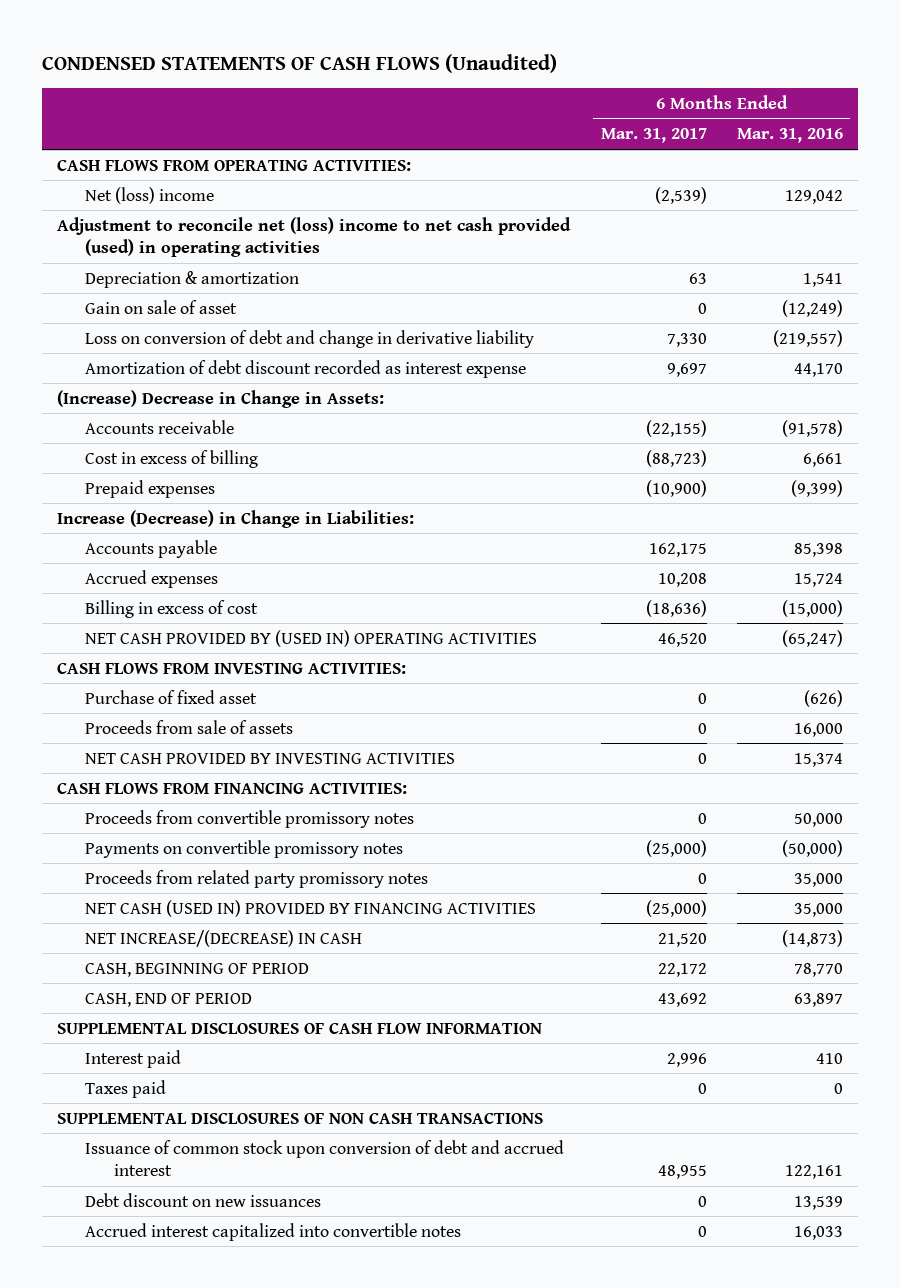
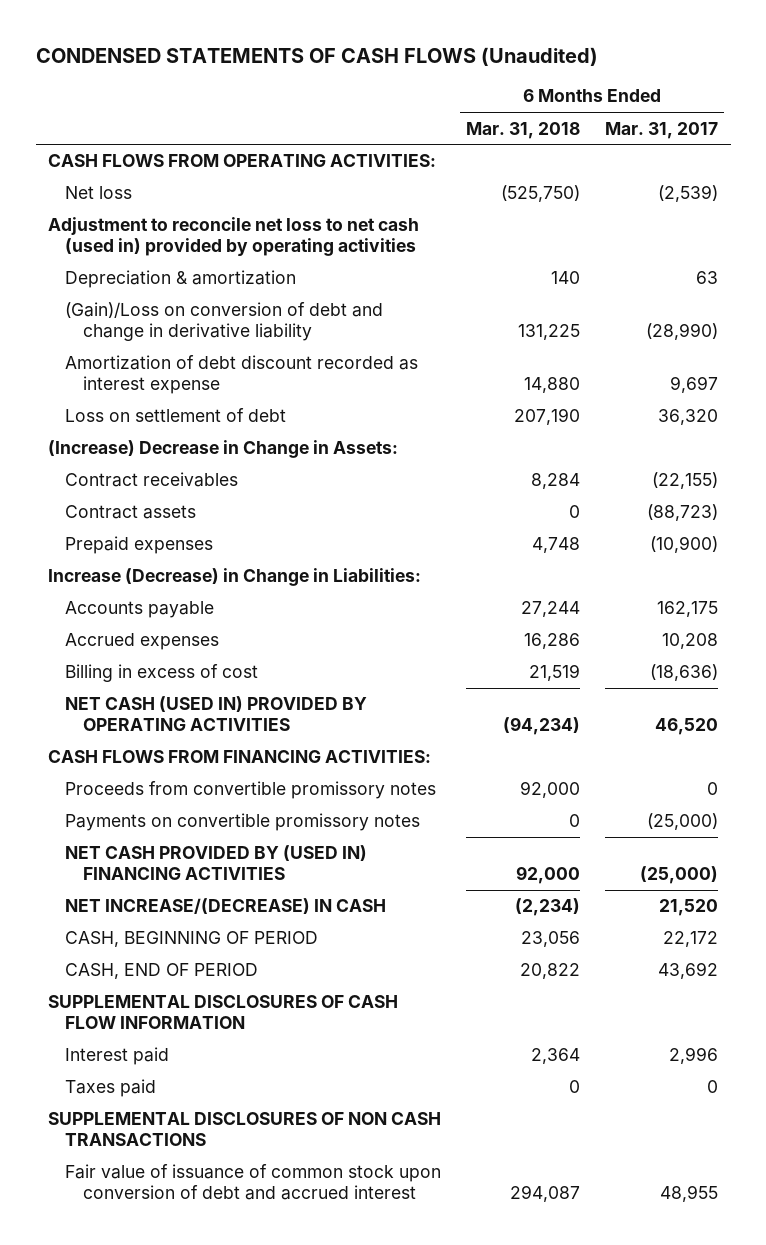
[736,128,843,144] Mar. 31, 2016 -> none
none -> [466,121,581,139] Mar. 31, 2018
[85,186,215,204] Net (loss) income -> [65,186,133,200] Net loss
[57,216,572,257] Adjustment to reconcile net (loss) income to net cash provided (used) in operating activities -> [48,217,420,256] Adjustment to reconcile net loss to net cash (used in) provided by operating activities
[85,299,238,314] Gain on sale of asset -> none
[85,329,535,348] Loss on conversion of debt and change in derivative liability -> [65,302,384,341] (Gain)/Loss on conversion of debt and change in derivative liability
[666,332,707,347] 7,330 -> [646,322,719,340] (28,990)
none -> [65,408,287,423] Loss on settlement of debt
[85,419,235,434] Accounts receivable -> [65,472,239,488] Contract receivables
[85,449,259,468] Cost in excess of billing -> [65,505,197,520] Contract assets
[57,662,407,674] CASH FLOWS FROM INVESTING ACTIVITIES: -> none
[85,689,258,704] Purchase of fixed asset -> none
[85,719,294,734] Proceeds from sale of assets -> none
[85,752,456,764] NET CASH PROVIDED BY INVESTING ACTIVITIES -> none
[85,629,538,647] NET CASH PROVIDED BY (USED IN) OPERATING ACTIVITIES -> [65,696,368,731] NET CASH (USED IN) PROVIDED BY OPERATING ACTIVITIES
[85,869,429,888] Proceeds from related party promissory notes -> none
[85,899,537,917] NET CASH (USED IN) PROVIDED BY FINANCING ACTIVITIES -> [65,845,368,880] NET CASH PROVIDED BY (USED IN) FINANCING ACTIVITIES
[85,1192,322,1207] Debt discount on new issuances -> none
[85,1222,462,1241] Accrued interest capitalized into convertible notes -> none
[85,1139,565,1176] Issuance of common stock upon conversion of debt and accrued interest -> [65,1164,442,1200] Fair value of issuance of common stock upon conversion of debt and accrued interest

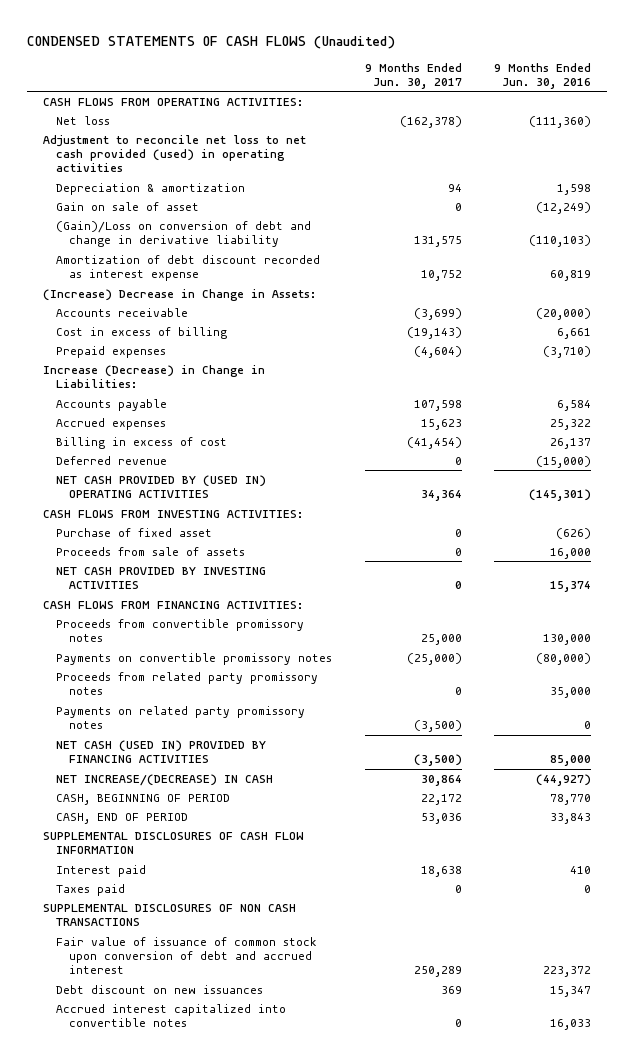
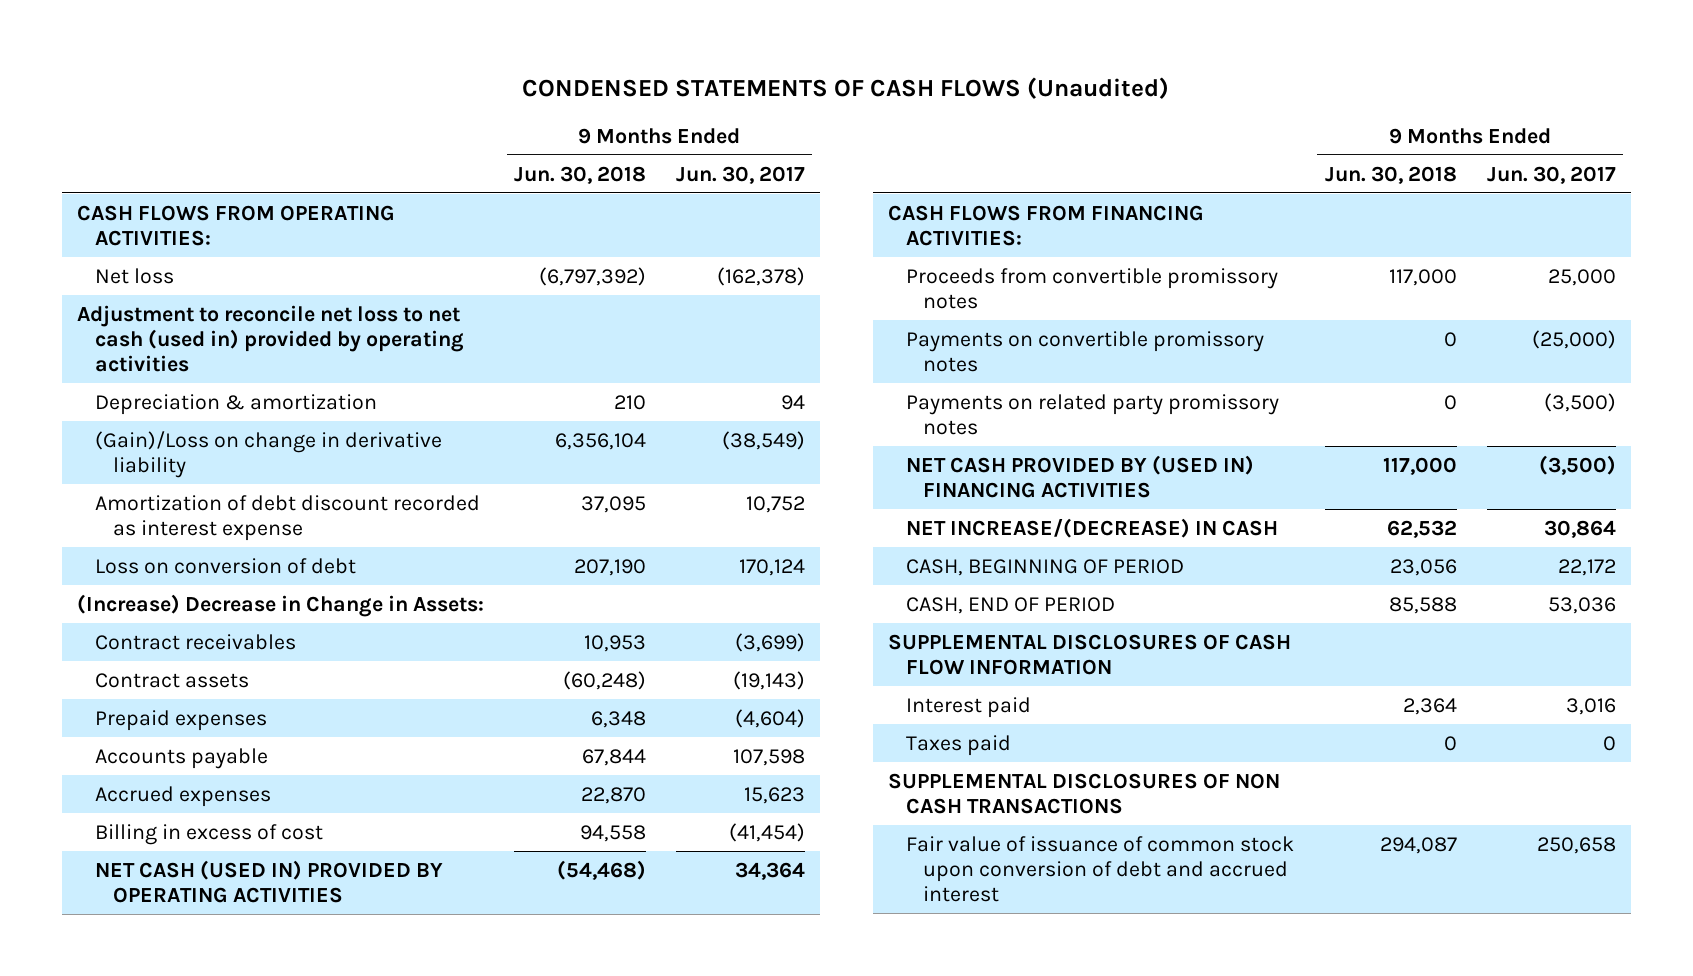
[493,62,591,89] 9 Months Ended Jun. 30, 2016 -> none
none -> [514,165,647,184] Jun. 30, 2018
[43,134,307,173] Adjustment to reconcile net loss to net cash provided (used) in operating activities -> [77,304,465,373] Adjustment to reconcile net loss to net cash (used in) provided by operating activities
[56,201,200,211] Gain on sale of asset -> none
[56,220,312,247] (Gain)/Loss on conversion of debt and change in derivative liability -> [95,430,443,478] (Gain)/Loss on change in derivative liability
[413,235,462,247] 131,575 -> [721,430,805,450] (38,549)
none -> [95,557,357,574] Loss on conversion of debt
[56,307,189,317] Accounts receivable -> [95,633,297,650] Contract receivables
[56,326,228,339] Cost in excess of billing -> [95,672,250,688] Contract assets
[43,364,266,388] Increase (Decrease) in Change in Liabilities: -> none
[56,455,168,465] Deferred revenue -> none
[43,509,304,518] CASH FLOWS FROM INVESTING ACTIVITIES: -> none
[56,527,213,537] Purchase of fixed asset -> none
[56,546,246,556] Proceeds from sale of assets -> none
[56,566,267,589] NET CASH PROVIDED BY INVESTING ACTIVITIES -> none
[56,474,267,498] NET CASH PROVIDED BY (USED IN) OPERATING ACTIVITIES -> [95,859,444,903] NET CASH (USED IN) PROVIDED BY OPERATING ACTIVITIES
[56,671,319,695] Proceeds from related party promissory notes -> none
[56,739,267,763] NET CASH (USED IN) PROVIDED BY FINANCING ACTIVITIES -> [905,454,1254,498] NET CASH PROVIDED BY (USED IN) FINANCING ACTIVITIES
[420,865,462,877] 18,638 -> [1565,697,1616,715] 3,016
[56,984,264,994] Debt discount on new issuances -> none
[56,1003,287,1027] Accrued interest capitalized into convertible notes -> none
[413,966,462,978] 250,289 -> [1536,836,1616,854] 250,658

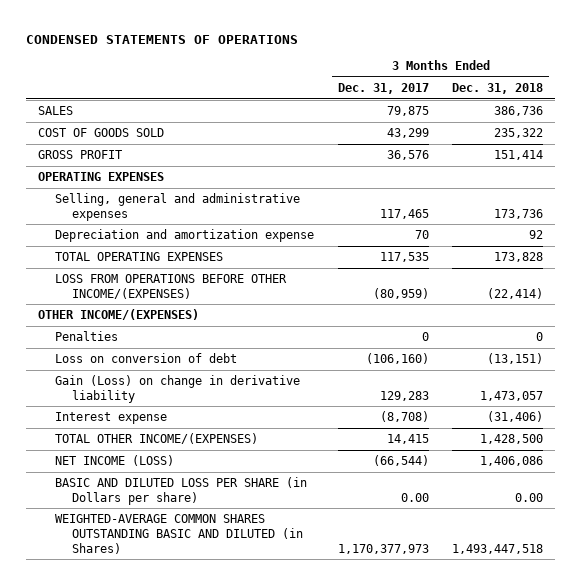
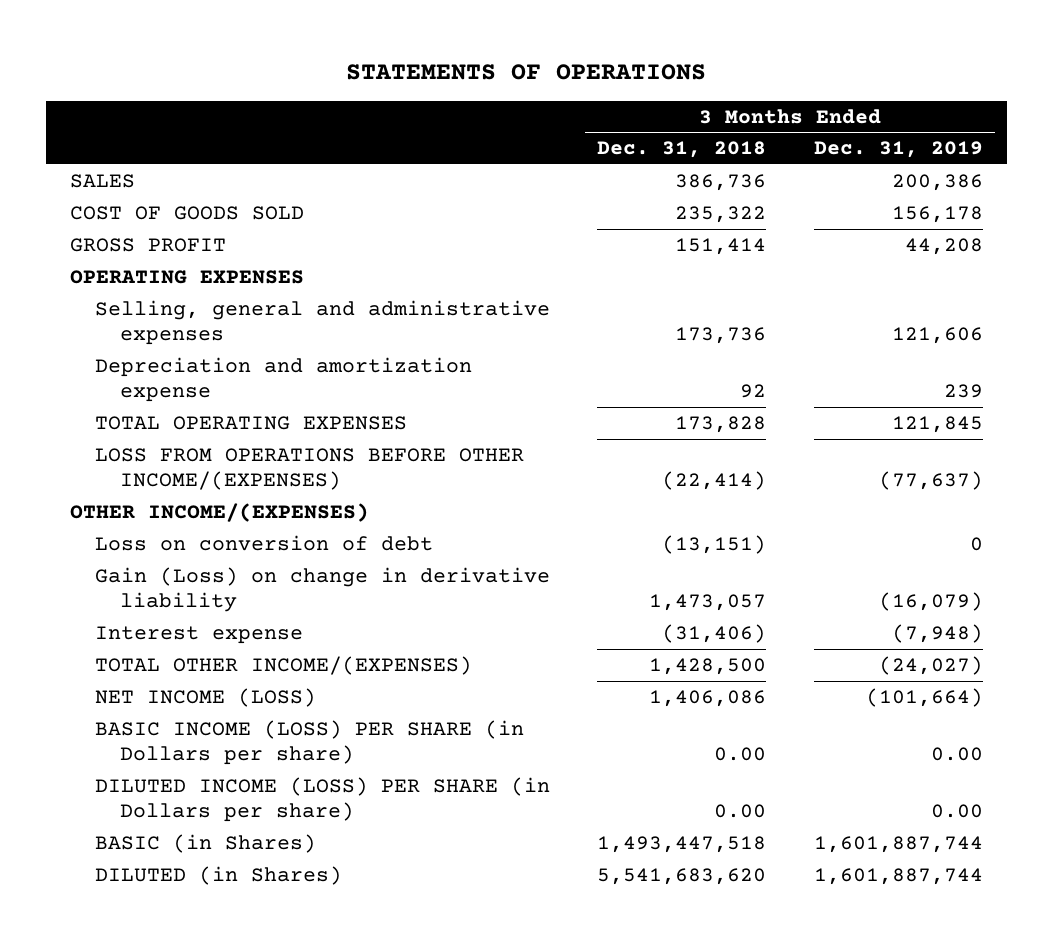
[26,34,299,44] CONDENSED STATEMENTS OF OPERATIONS -> [346,64,707,81] STATEMENTS OF OPERATIONS
[337,82,429,94] Dec. 31, 2017 -> none
none -> [814,141,984,159] Dec. 31, 2019
[54,330,118,341] Penalties -> none
none -> [94,720,524,766] BASIC INCOME (LOSS) PER SHARE (in Dollars per share)
[54,476,307,505] BASIC AND DILUTED LOSS PER SHARE (in Dollars per share) -> [94,777,550,823] DILUTED INCOME (LOSS) PER SHARE (in Dollars per share)
[54,513,303,554] WEIGHTED-AVERAGE COMMON SHARES OUTSTANDING BASIC AND DILUTED (in Shares) -> [94,834,316,854] BASIC (in Shares)
none -> [94,866,342,886] DILUTED (in Shares)

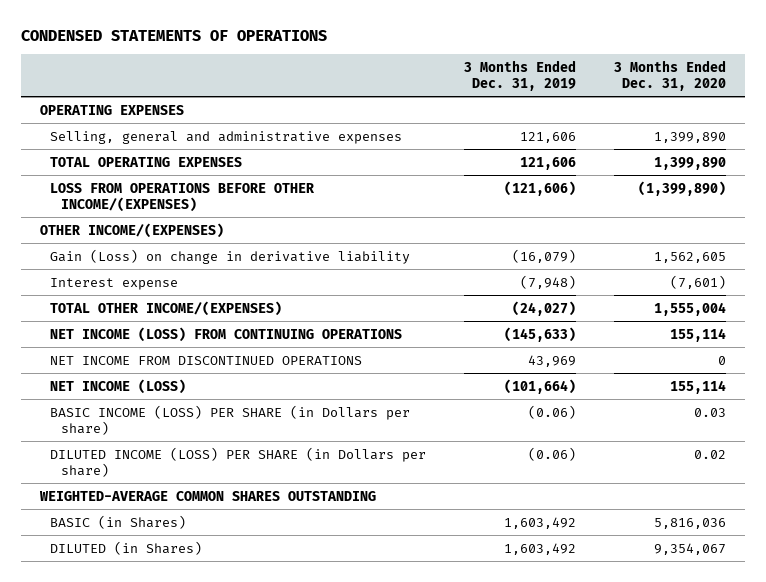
[346,64,707,81] STATEMENTS OF OPERATIONS -> [21,30,328,42] CONDENSED STATEMENTS OF OPERATIONS
[597,141,767,159] Dec. 31, 2018 -> none
none -> [613,59,726,91] 3 Months Ended Dec. 31, 2020
[69,174,135,189] SALES -> none
[69,206,304,221] COST OF GOODS SOLD -> none
[69,238,226,253] GROSS PROFIT -> none
[94,357,472,403] Depreciation and amortization expense -> none
[892,416,984,434] 121,845 -> [520,156,577,170] 121,606
[879,471,984,491] (77,637) -> [504,180,577,196] (121,606)
[94,535,433,552] Loss on conversion of debt -> none
none -> [50,326,403,342] NET INCOME (LOSS) FROM CONTINUING OPERATIONS
none -> [50,355,363,365] NET INCOME FROM DISCONTINUED OPERATIONS
[931,747,984,762] 0.00 -> [528,404,577,419] (0.06)
[931,804,984,819] 0.00 -> [528,446,577,461] (0.06)
none -> [38,490,376,501] WEIGHTED-AVERAGE COMMON SHARES OUTSTANDING
[814,836,984,854] 1,601,887,744 -> [504,516,577,529] 1,603,492
[814,868,984,886] 1,601,887,744 -> [504,542,577,555] 1,603,492

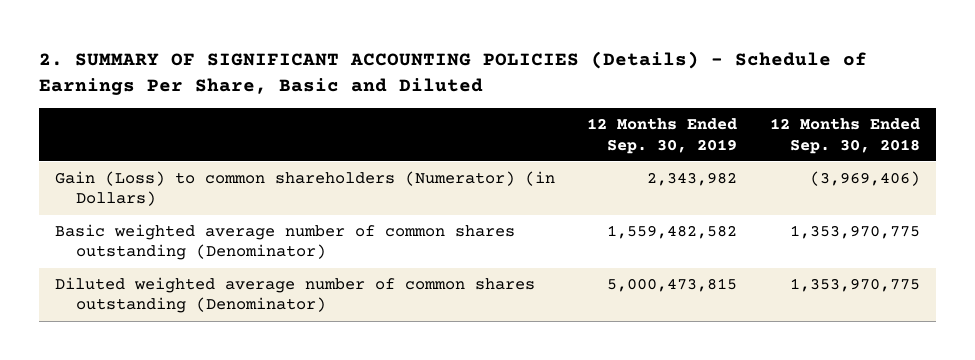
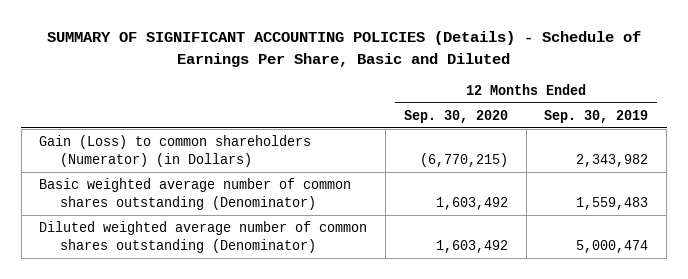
[39,51,868,96] 2. SUMMARY OF SIGNIFICANT ACCOUNTING POLICIES (Details) - Schedule of Earnings Per Share, Basic and Diluted -> [46,31,641,67] SUMMARY OF SIGNIFICANT ACCOUNTING POLICIES (Details) - Schedule of Earnings Per Share, Basic and Diluted
[769,118,920,154] 12 Months Ended Sep. 30, 2018 -> none
none -> [403,109,508,123] Sep. 30, 2020
[607,225,738,240] 1,559,482,582 -> [576,196,649,210] 1,559,483
[607,278,738,293] 5,000,473,815 -> [576,239,649,253] 5,000,474

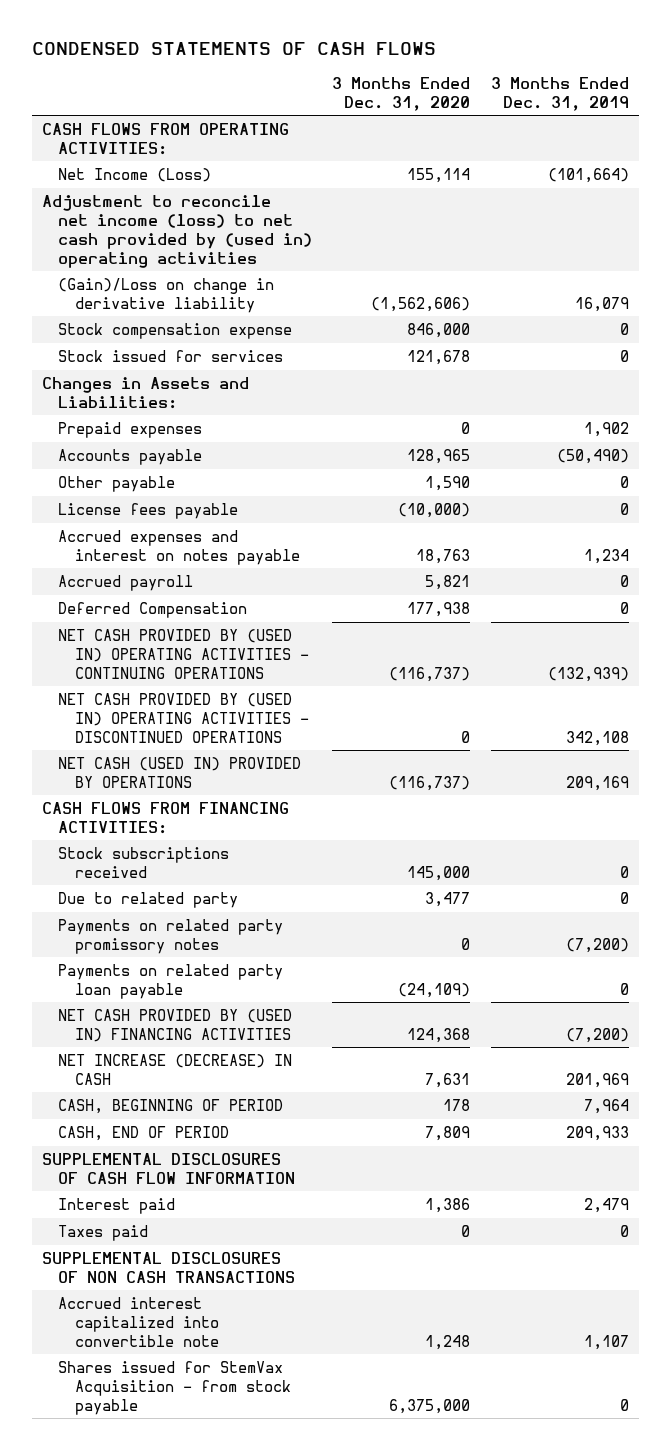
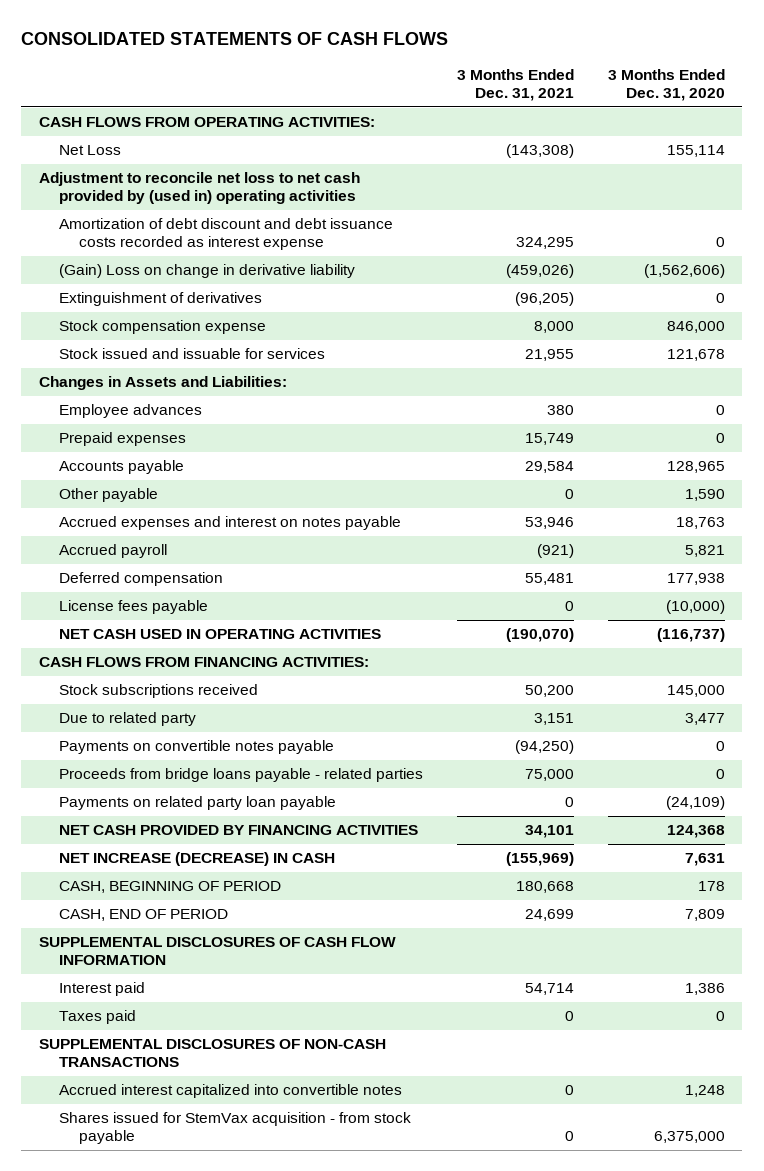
[31,42,436,56] CONDENSED STATEMENTS OF CASH FLOWS -> [21,32,449,46] CONSOLIDATED STATEMENTS OF CASH FLOWS
[490,77,629,111] 3 Months Ended Dec. 31, 2019 -> none
none -> [456,69,574,102] 3 Months Ended Dec. 31, 2021
[58,167,212,182] Net Income (Loss) -> [58,145,121,156] Net Loss
[41,194,313,268] Adjustment to reconcile net income (loss) to net cash provided by (used in) operating activities -> [38,172,360,205] Adjustment to reconcile net loss to net cash provided by (used in) operating activities
none -> [58,218,393,251] Amortization of debt discount and debt issuance costs recorded as interest expense
[58,277,275,313] (Gain)/Loss on change in derivative liability -> [58,264,355,279] (Gain) Loss on change in derivative liability
none -> [58,292,262,307] Extinguishment of derivatives
[58,349,284,362] Stock issued for services -> [58,348,325,360] Stock issued and issuable for services
none -> [58,404,202,419] Employee advances
[58,628,310,679] NET CASH PROVIDED BY (USED IN) OPERATING ACTIVITIES - CONTINUING OPERATIONS -> none
[58,692,310,743] NET CASH PROVIDED BY (USED IN) OPERATING ACTIVITIES - DISCONTINUED OPERATIONS -> none
[58,601,248,618] Deferred Compensation -> [58,572,223,587] Deferred compensation
[58,502,239,519] License fees payable -> [58,600,208,615] License fees payable
[58,756,302,788] NET CASH (USED IN) PROVIDED BY OPERATIONS -> [58,629,381,640] NET CASH USED IN OPERATING ACTIVITIES
[58,918,284,954] Payments on related party promissory notes -> none
none -> [58,740,334,755] Payments on convertible notes payable
none -> [58,768,423,783] Proceeds from bridge loans payable - related parties
[58,1008,293,1042] NET CASH PROVIDED BY (USED IN) FINANCING ACTIVITIES -> [58,825,418,836] NET CASH PROVIDED BY FINANCING ACTIVITIES
[41,1251,296,1283] SUPPLEMENTAL DISCLOSURES OF NON CASH TRANSACTIONS -> [38,1039,386,1068] SUPPLEMENTAL DISCLOSURES OF NON-CASH TRANSACTIONS
[58,1296,220,1347] Accrued interest capitalized into convertible note -> [58,1084,402,1099] Accrued interest capitalized into convertible notes
[58,1360,292,1415] Shares issued for StemVax Acquisition - from stock payable -> [58,1112,411,1145] Shares issued for StemVax acquisition - from stock payable

